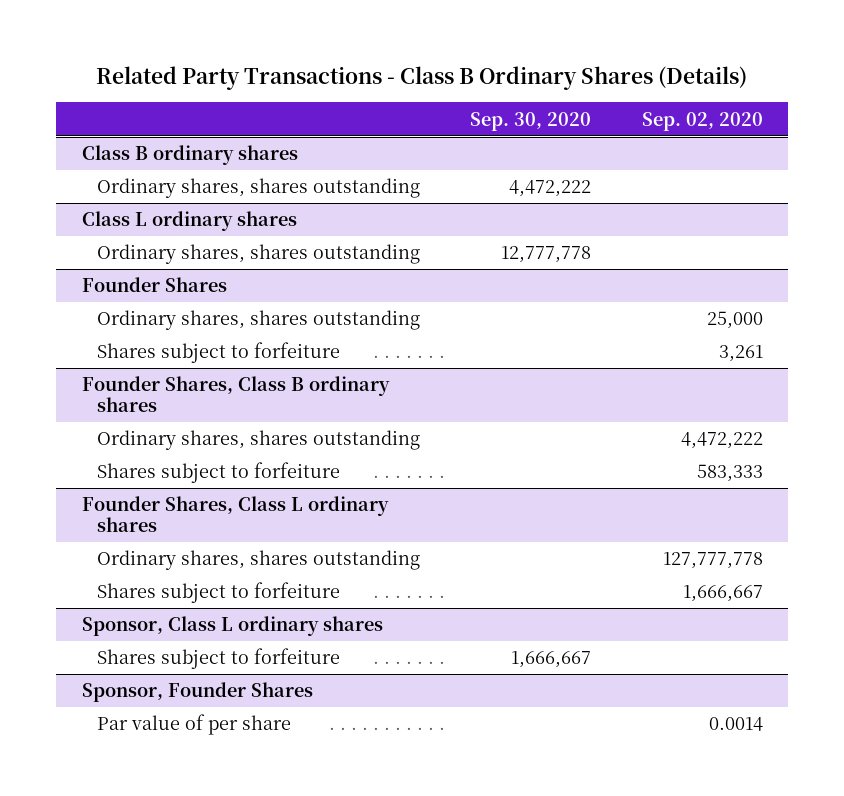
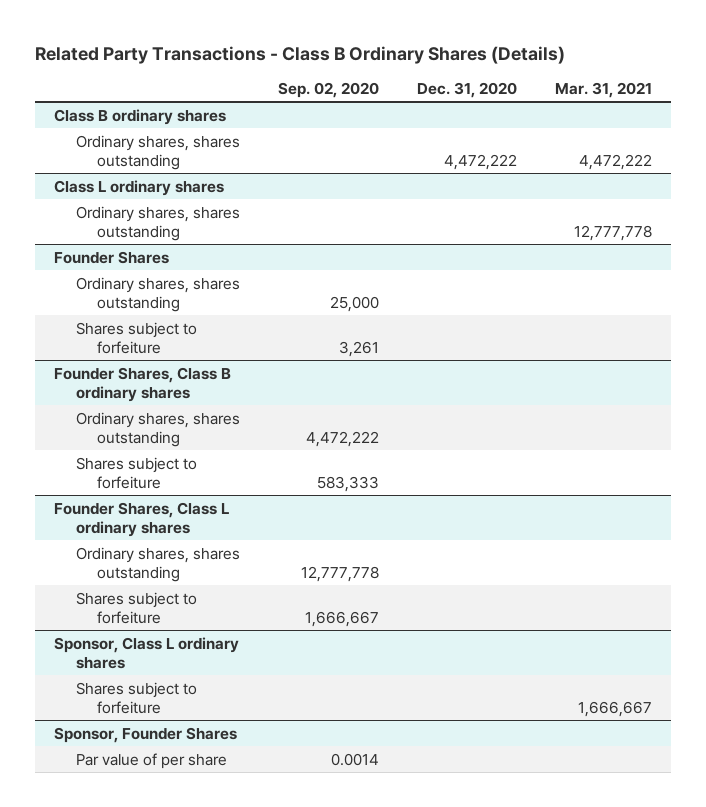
[470,111,592,131] Sep. 30, 2020 -> none
none -> [416,82,517,99] Dec. 31, 2020
none -> [554,82,652,99] Mar. 31, 2021
[662,552,763,570] 127,777,778 -> [300,565,379,582] 12,777,778

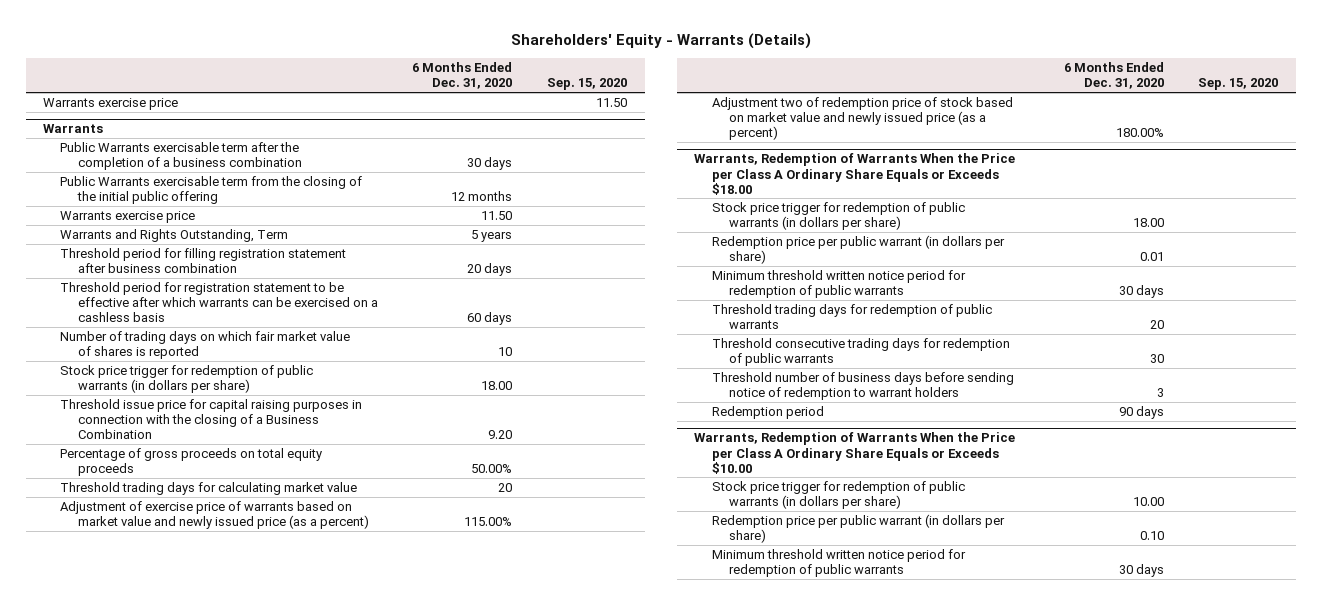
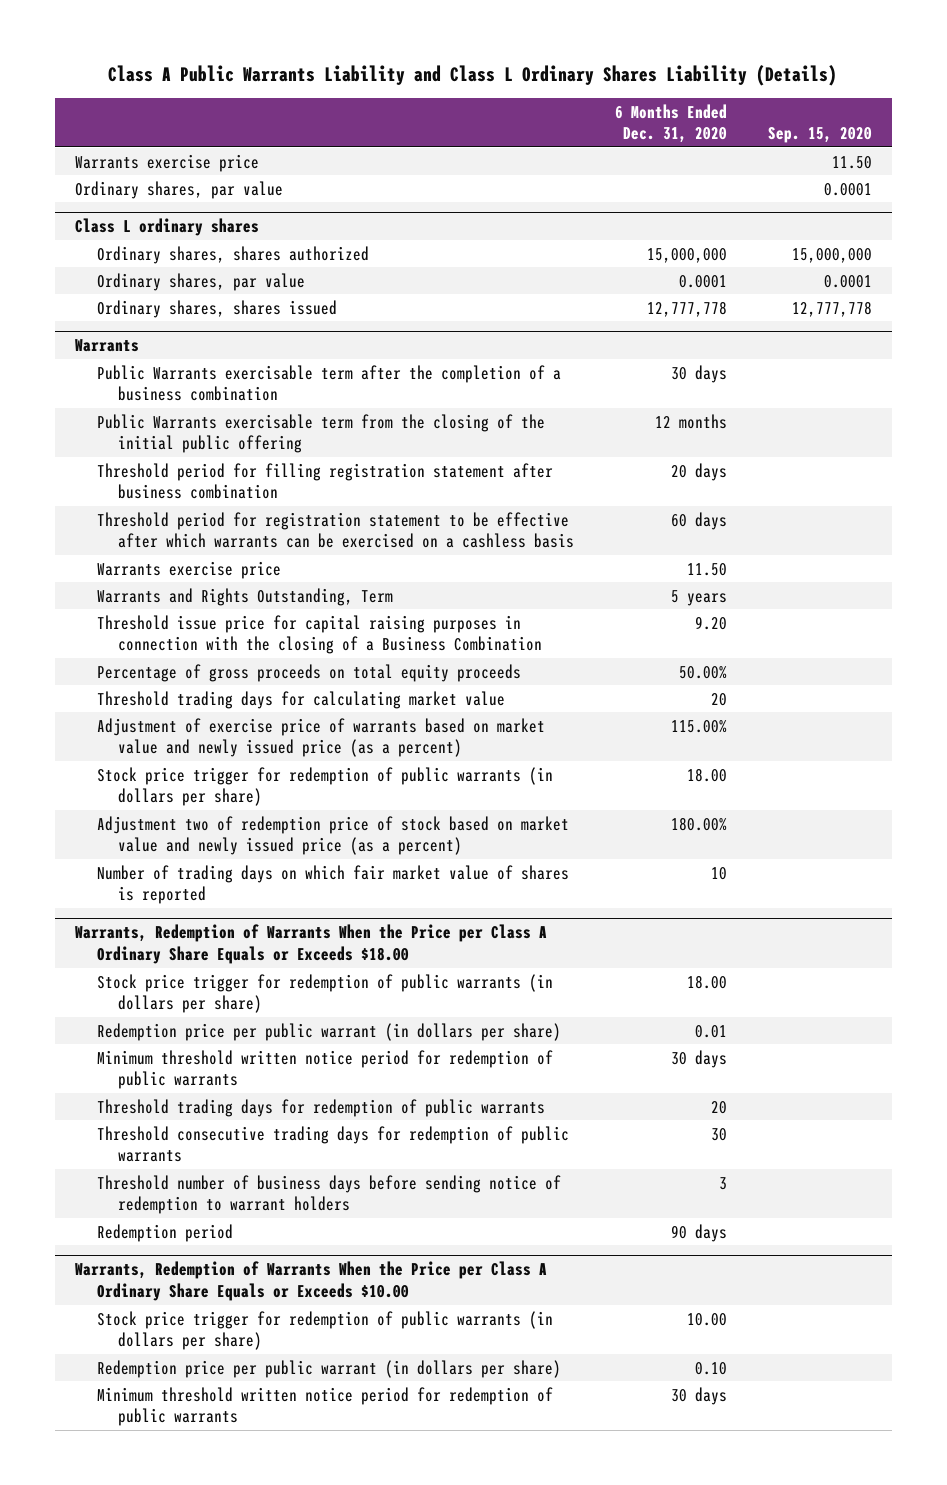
[510,33,811,50] Shareholders' Equity - Warrants (Details) -> [108,64,838,86] Class A Public Warrants Liability and Class L Ordinary Shares Liability (Details)
none -> [75,180,284,199] Ordinary shares, par value
none -> [75,218,260,237] Class L ordinary shares
none -> [96,245,369,264] Ordinary shares, shares authorized
none -> [96,272,305,291] Ordinary shares, par value
none -> [96,299,337,318] Ordinary shares, shares issued
[60,210,196,223] Warrants exercise price -> [96,560,281,579] Warrants exercise price
[60,228,289,242] Warrants and Rights Outstanding, Term -> [96,587,393,606] Warrants and Rights Outstanding, Term
[60,364,314,394] Stock price trigger for redemption of public warrants (in dollars per share) -> [96,766,553,807] Stock price trigger for redemption of public warrants (in dollars per share)
[60,330,351,360] Number of trading days on which fair market value of shares is reported -> [96,864,569,905] Number of trading days on which fair market value of shares is reported

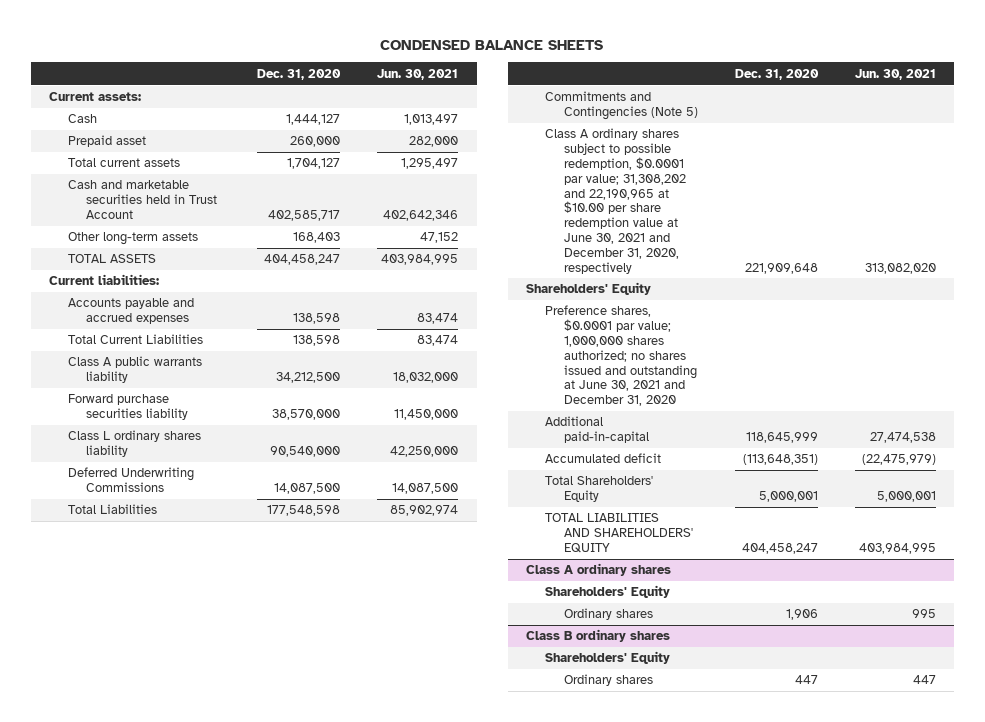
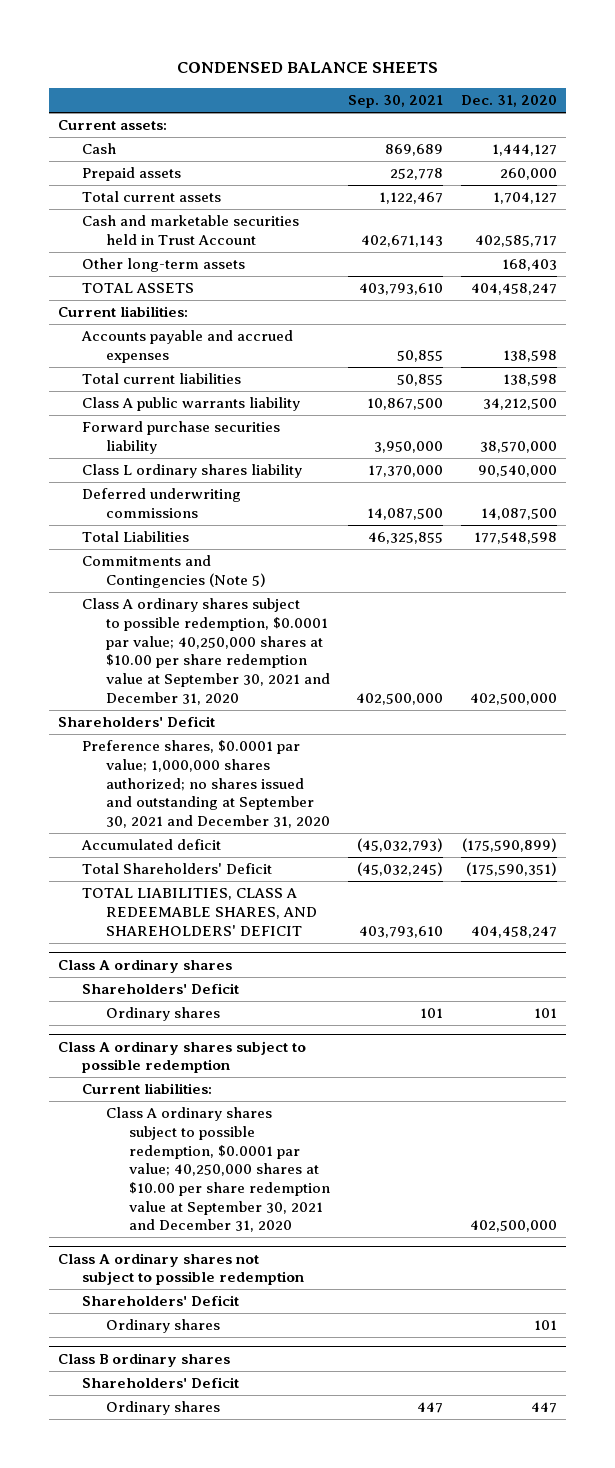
[377,68,459,80] Jun. 30, 2021 -> none
none -> [348,94,444,108] Sep. 30, 2021
[67,135,146,148] Prepaid asset -> [82,167,182,182] Prepaid assets
[67,334,203,345] Total Current Liabilities -> [82,373,242,385] Total current liabilities
[67,467,194,493] Deferred Underwriting Commissions -> [82,488,242,519] Deferred underwriting commissions
[545,416,649,444] Additional paid-in-capital -> none
[545,128,686,274] Class A ordinary shares subject to possible redemption, $0.0001 par value; 31,308,202 and 22,190,965 at $10.00 per share redemption value at June 30, 2021 and December 31, 2020, respectively -> [82,598,330,705] Class A ordinary shares subject to possible redemption, $0.0001 par value; 40,250,000 shares at $10.00 per share redemption value at September 30, 2021 and December 31, 2020
[744,262,818,274] 221,909,648 -> [469,692,557,705] 402,500,000
[526,282,652,296] Shareholders' Equity -> [58,716,216,728] Shareholders' Deficit
[545,305,697,407] Preference shares, $0.0001 par value; 1,000,000 shares authorized; no shares issued and outstanding at June 30, 2021 and December 31, 2020 -> [82,740,330,828] Preference shares, $0.0001 par value; 1,000,000 shares authorized; no shares issued and outstanding at September 30, 2021 and December 31, 2020
[742,454,818,466] (113,648,351) -> [461,838,557,853] (175,590,899)
[545,476,654,503] Total Shareholders' Equity -> [82,863,273,875] Total Shareholders' Deficit
[758,491,818,503] 5,000,001 -> [465,862,557,877] (175,590,351)
[545,513,693,553] TOTAL LIABILITIES AND SHAREHOLDERS' EQUITY -> [82,888,317,936] TOTAL LIABILITIES, CLASS A REDEEMABLE SHARES, AND SHAREHOLDERS' DEFICIT
[545,585,671,599] Shareholders' Equity -> [82,983,240,995] Shareholders' Deficit
[785,609,818,621] 1,906 -> [533,1008,557,1019] 101
none -> [58,1040,307,1074] Class A ordinary shares subject to possible redemption
none -> [82,1083,213,1095] Current liabilities:
none -> [105,1107,331,1233] Class A ordinary shares subject to possible redemption, $0.0001 par value; 40,250,000 shares at $10.00 per share redemption value at September 30, 2021 and December 31, 2020
none -> [58,1252,305,1286] Class A ordinary shares not subject to possible redemption
none -> [82,1295,240,1307] Shareholders' Deficit
none -> [105,1319,220,1334] Ordinary shares
[545,651,671,665] Shareholders' Equity -> [82,1377,240,1389] Shareholders' Deficit

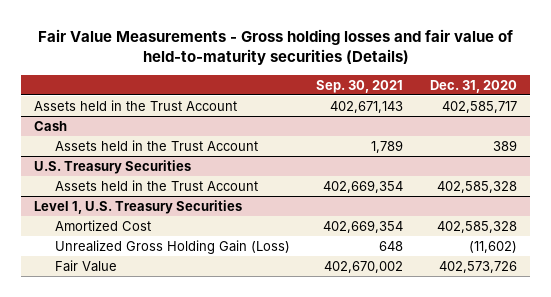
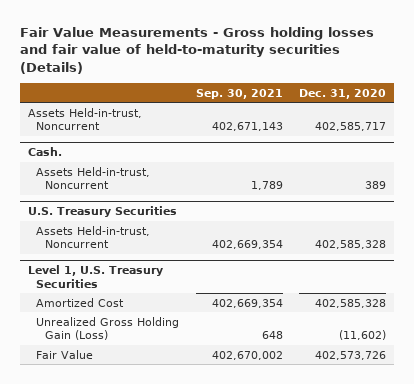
[34,99,238,111] Assets held in the Trust Account -> [27,107,142,130] Assets Held-in-trust, Noncurrent
[34,120,68,131] Cash -> [27,147,62,157] Cash.
[55,139,259,151] Assets held in the Trust Account -> [36,166,151,189] Assets Held-in-trust, Noncurrent
[55,179,259,191] Assets held in the Trust Account -> [36,225,151,248] Assets Held-in-trust, Noncurrent

